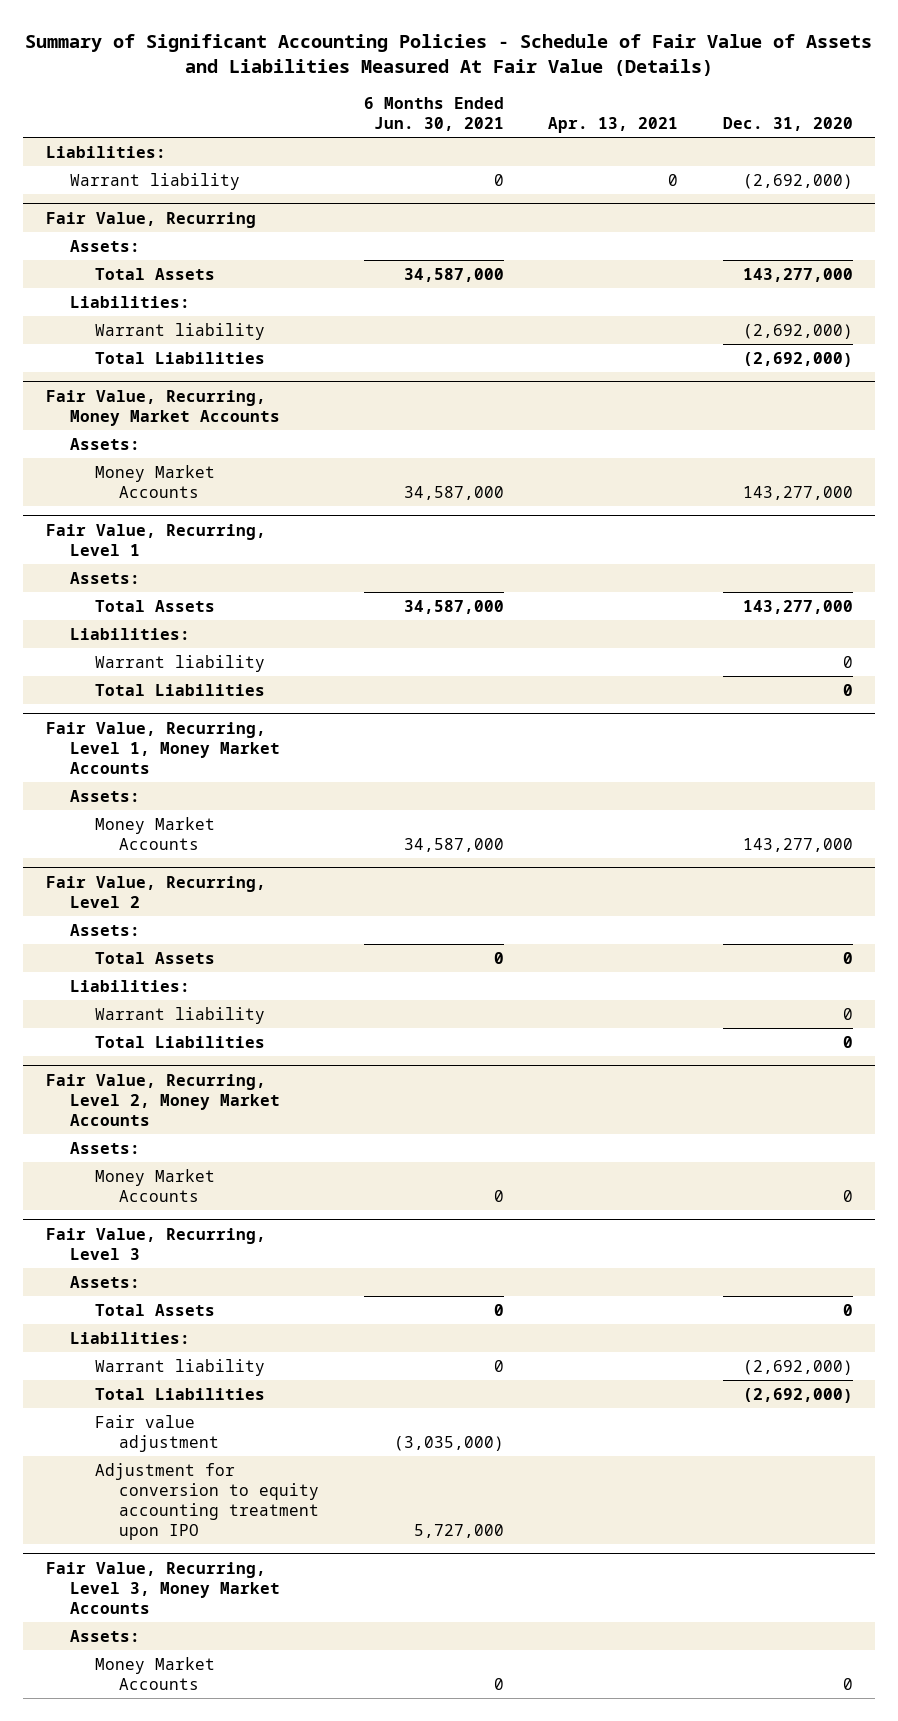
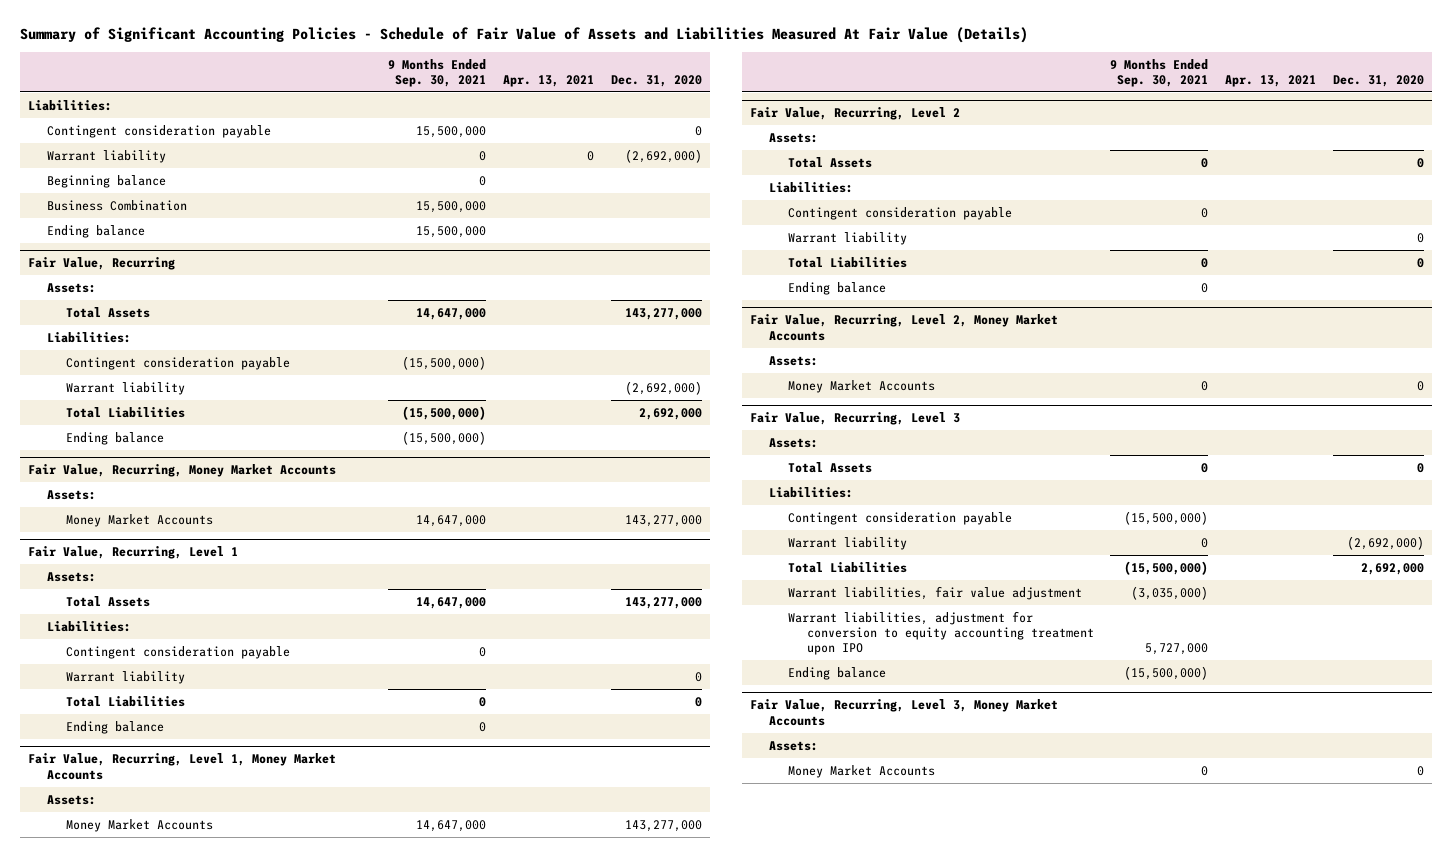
[363,96,504,131] 6 Months Ended Jun. 30, 2021 -> none
none -> [388,58,487,87] 9 Months Ended Sep. 30, 2021
none -> [46,124,271,138] Contingent consideration payable
none -> [46,174,166,188] Beginning balance
none -> [46,199,187,211] Business Combination
none -> [46,224,145,238] Ending balance
none -> [65,356,290,370] Contingent consideration payable
[742,351,853,367] (2,692,000) -> [638,407,702,420] 2,692,000
none -> [65,431,164,445] Ending balance
none -> [65,645,290,659] Contingent consideration payable
none -> [65,720,164,734] Ending balance
none -> [787,206,1012,220] Contingent consideration payable
none -> [787,281,886,295] Ending balance
none -> [787,511,1012,525] Contingent consideration payable
[742,1387,853,1403] (2,692,000) -> [1360,562,1424,575] 2,692,000
[94,1414,220,1452] Fair value adjustment -> [787,585,1082,600] Warrant liabilities, fair value adjustment
[94,1462,320,1540] Adjustment for conversion to equity accounting treatment upon IPO -> [787,610,1094,656] Warrant liabilities, adjustment for conversion to equity accounting treatment upon IPO
none -> [787,666,886,680] Ending balance

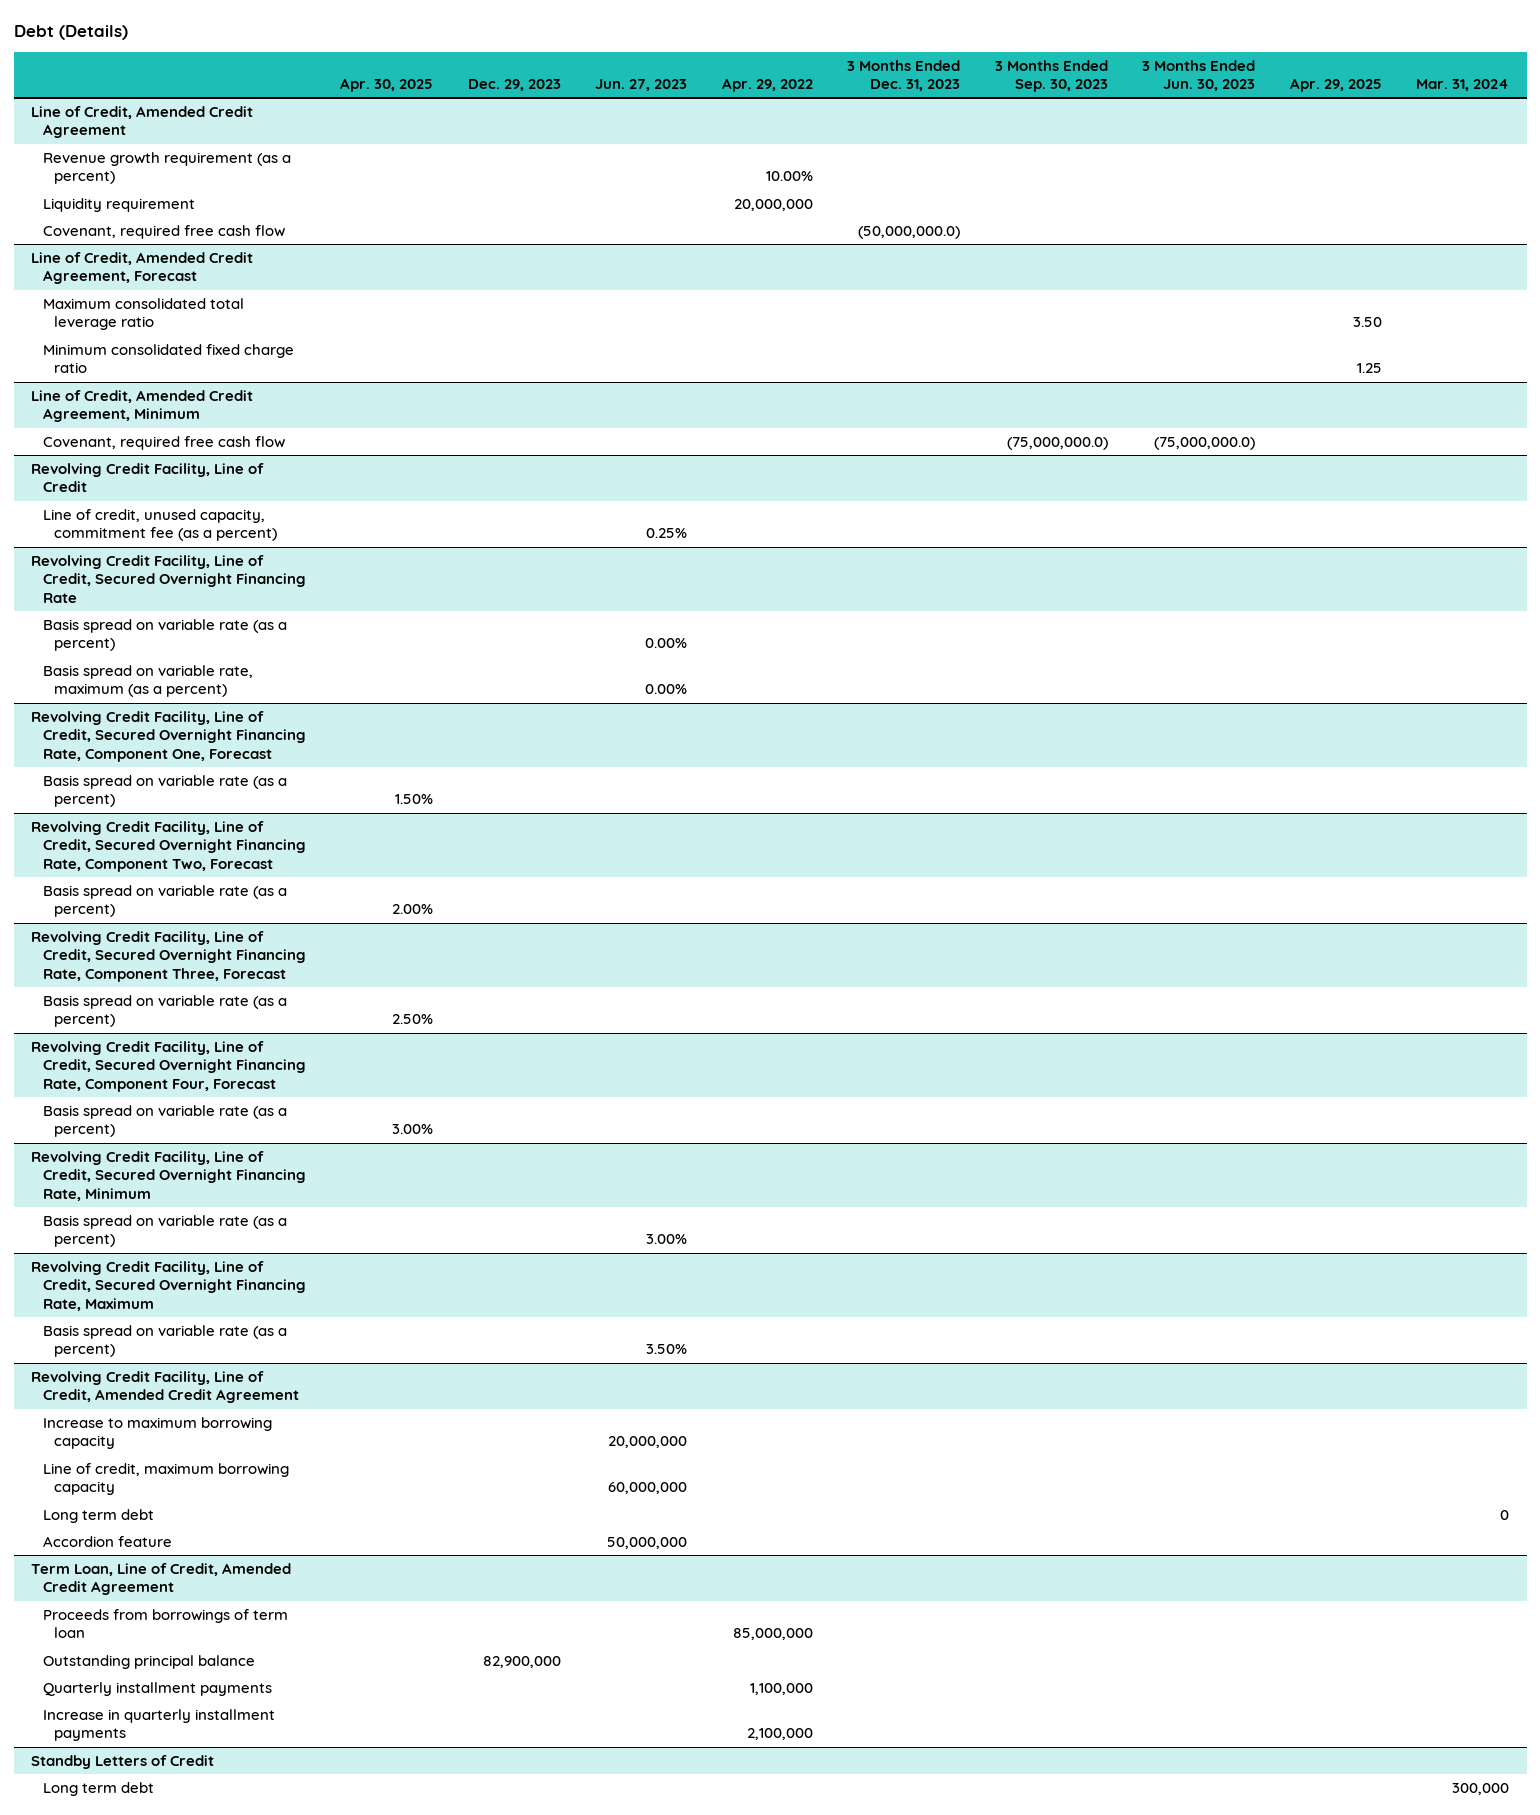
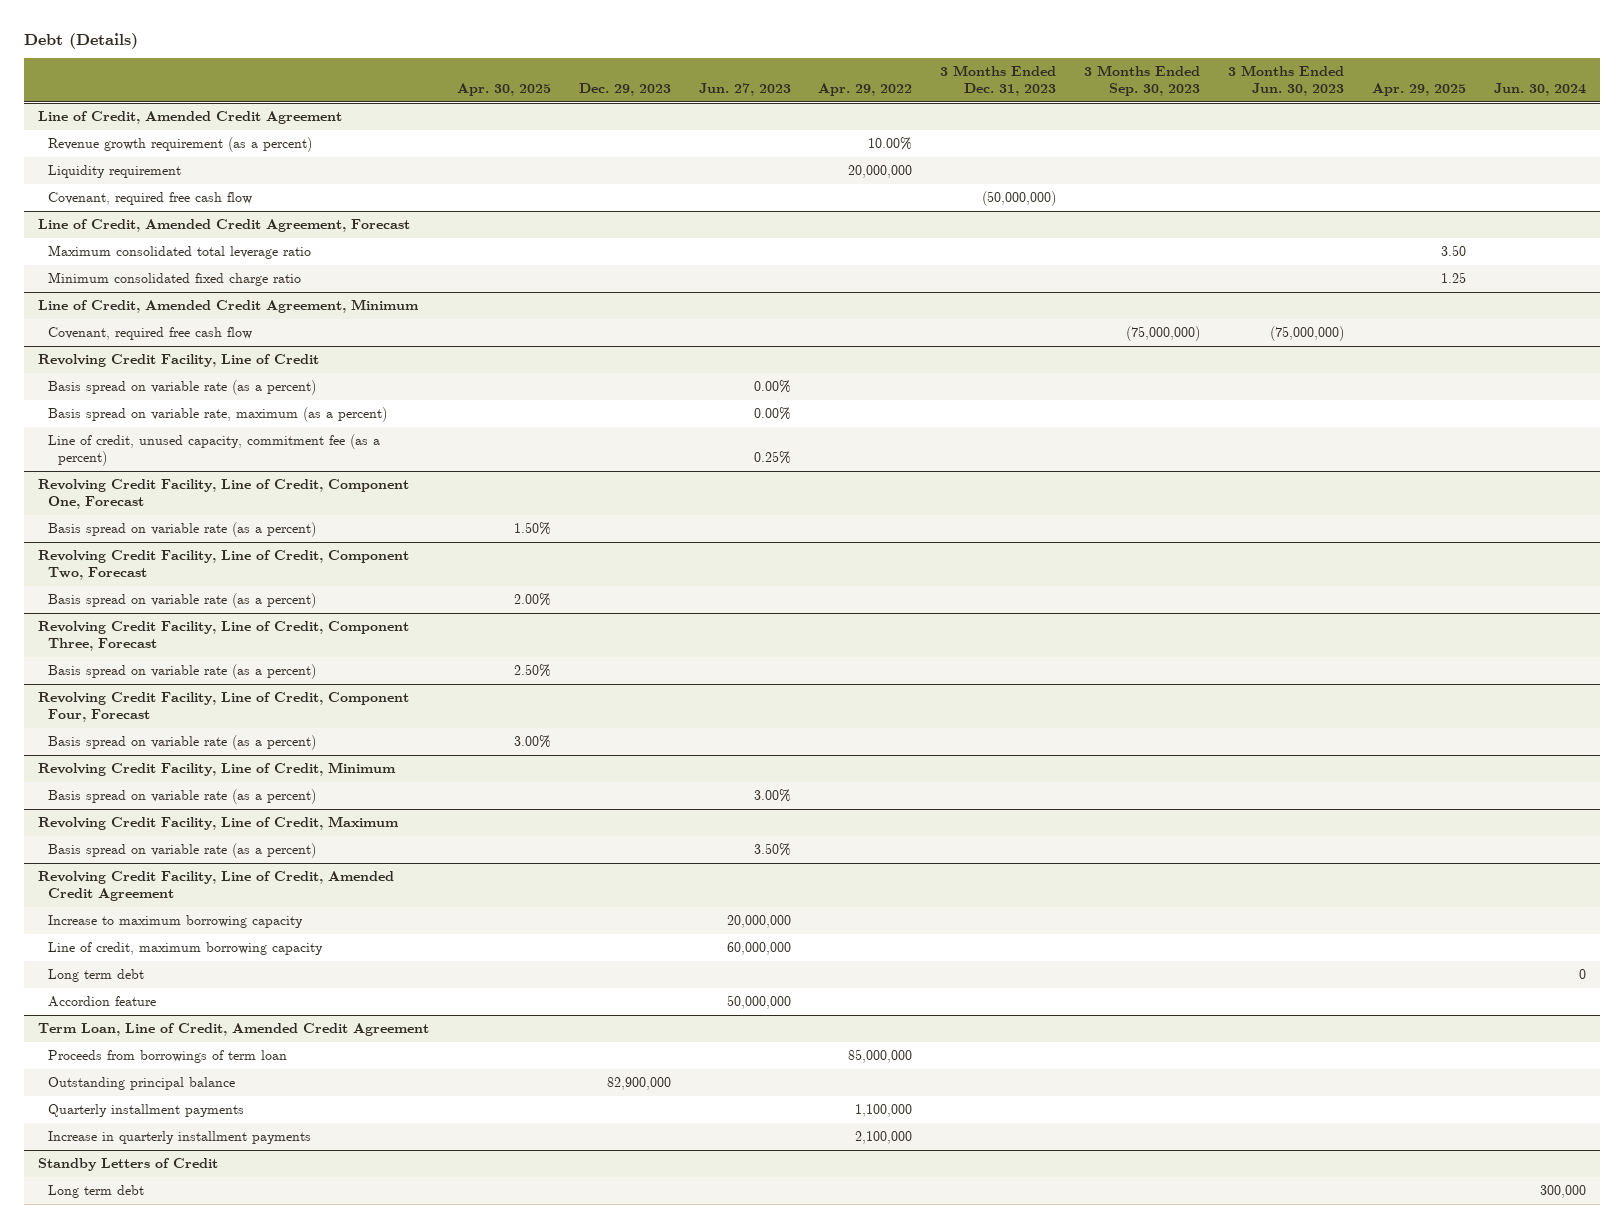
[1416,79,1510,92] Mar. 31, 2024 -> none
none -> [1493,82,1586,96] Jun. 30, 2024
[858,225,961,239] (50,000,000.0) -> [982,191,1057,207] (50,000,000)
[1006,436,1108,450] (75,000,000.0) -> [1126,326,1201,342] (75,000,000)
[1154,436,1256,450] (75,000,000.0) -> [1270,326,1345,342] (75,000,000)
none -> [47,380,316,396] Basis spread on variable rate (as a percent)
none -> [47,407,387,423] Basis spread on variable rate, maximum (as a percent)
[30,554,306,604] Revolving Credit Facility, Line of Credit, Secured Overnight Financing Rate -> none
[42,618,287,652] Basis spread on variable rate (as a percent) -> none
[42,664,253,698] Basis spread on variable rate, maximum (as a percent) -> none
[30,710,306,763] Revolving Credit Facility, Line of Credit, Secured Overnight Financing Rate, Component One, Forecast -> [37,479,409,509] Revolving Credit Facility, Line of Credit, Component One, Forecast
[30,820,306,873] Revolving Credit Facility, Line of Credit, Secured Overnight Financing Rate, Component Two, Forecast -> [37,550,409,580] Revolving Credit Facility, Line of Credit, Component Two, Forecast
[30,930,306,983] Revolving Credit Facility, Line of Credit, Secured Overnight Financing Rate, Component Three, Forecast -> [37,621,409,651] Revolving Credit Facility, Line of Credit, Component Three, Forecast
[30,1040,306,1093] Revolving Credit Facility, Line of Credit, Secured Overnight Financing Rate, Component Four, Forecast -> [37,692,409,722] Revolving Credit Facility, Line of Credit, Component Four, Forecast
[30,1150,306,1202] Revolving Credit Facility, Line of Credit, Secured Overnight Financing Rate, Minimum -> [37,762,396,777] Revolving Credit Facility, Line of Credit, Minimum
[30,1260,306,1312] Revolving Credit Facility, Line of Credit, Secured Overnight Financing Rate, Maximum -> [37,816,399,831] Revolving Credit Facility, Line of Credit, Maximum

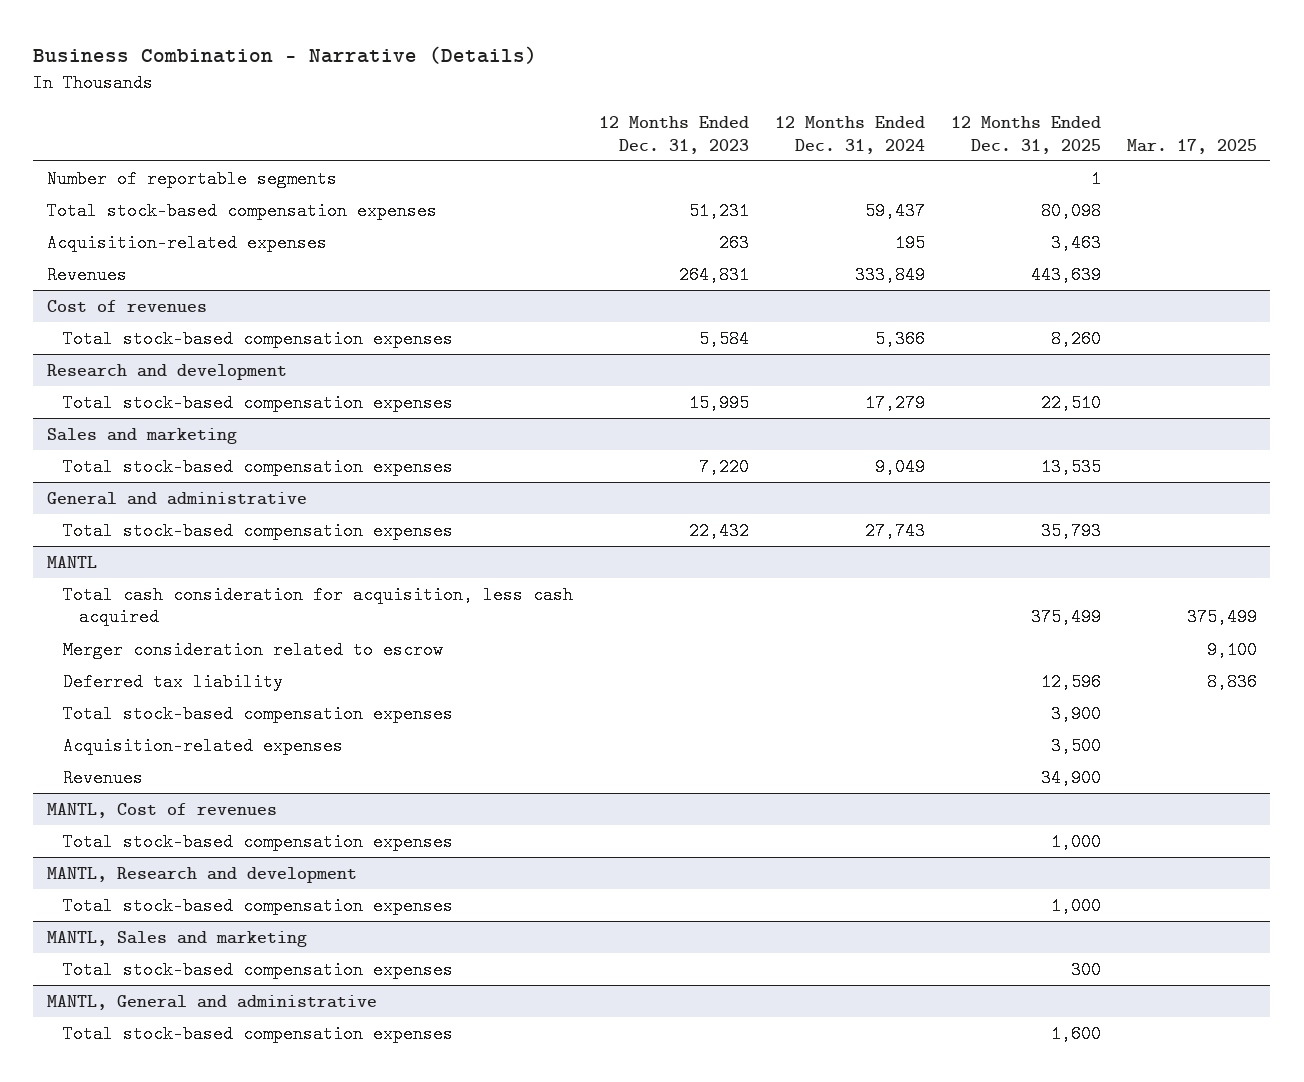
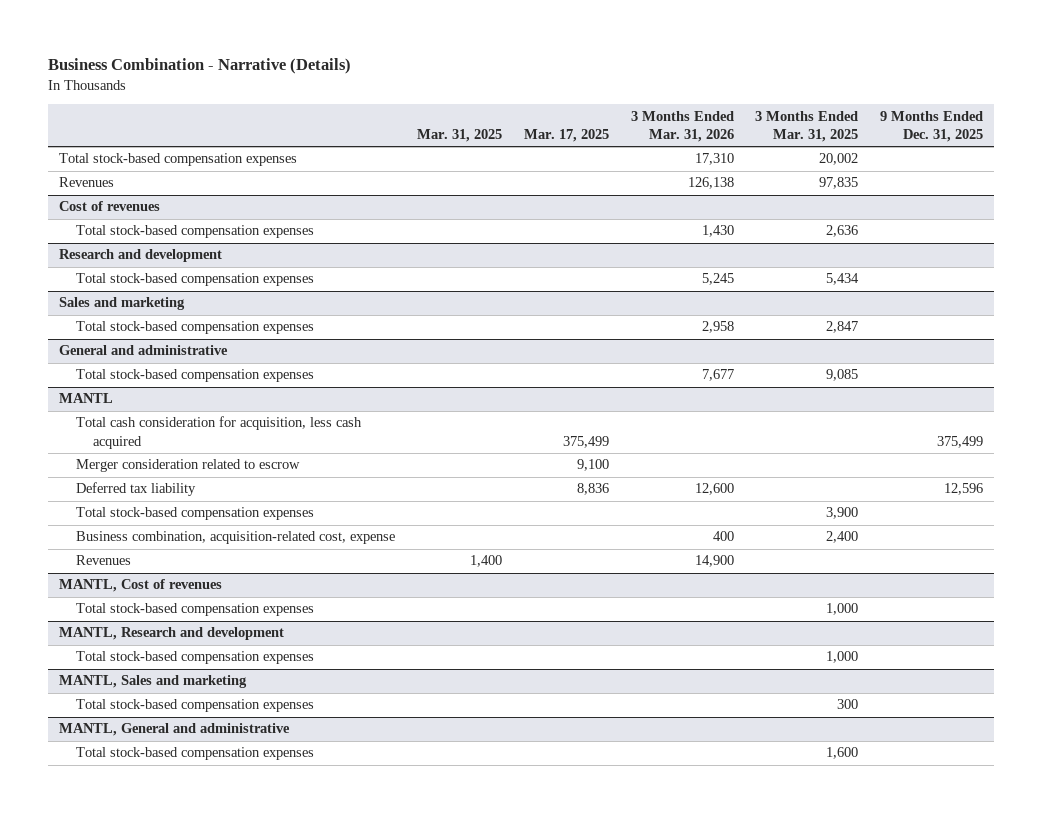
[599,115,750,154] 12 Months Ended Dec. 31, 2023 -> none
[775,115,926,154] 12 Months Ended Dec. 31, 2024 -> none
[951,115,1102,154] 12 Months Ended Dec. 31, 2025 -> none
none -> [416,129,502,143] Mar. 31, 2025
none -> [630,110,734,143] 3 Months Ended Mar. 31, 2026
none -> [755,110,859,143] 3 Months Ended Mar. 31, 2025
none -> [880,110,984,143] 9 Months Ended Dec. 31, 2025
[46,169,337,188] Number of reportable segments -> none
[46,233,327,252] Acquisition-related expenses -> none
[62,736,343,755] Acquisition-related expenses -> [75,531,395,545] Business combination, acquisition-related cost, expense

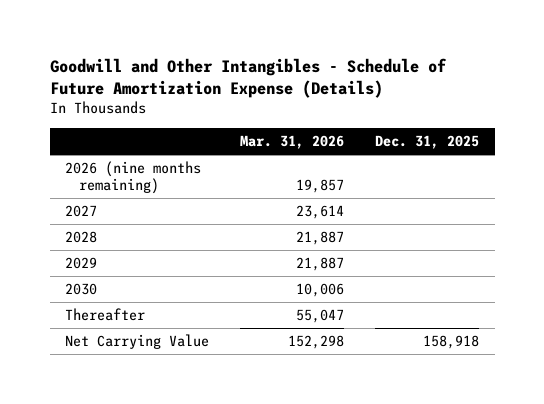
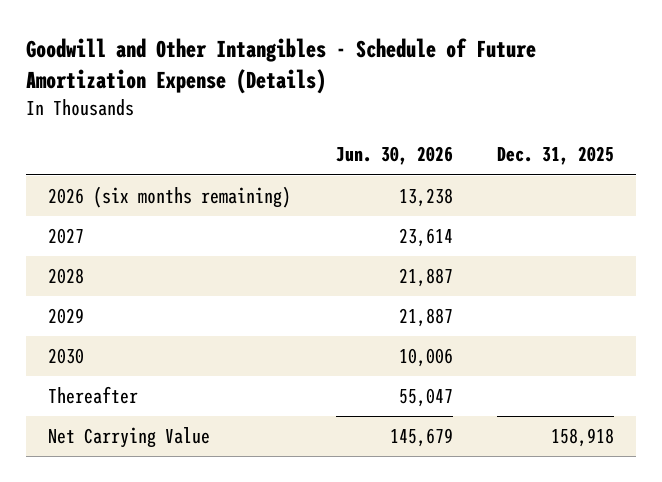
[240,134,345,149] Mar. 31, 2026 -> none
none -> [335,146,453,166] Jun. 30, 2026
[65,161,202,195] 2026 (nine months remaining) -> [48,186,292,209] 2026 (six months remaining)

